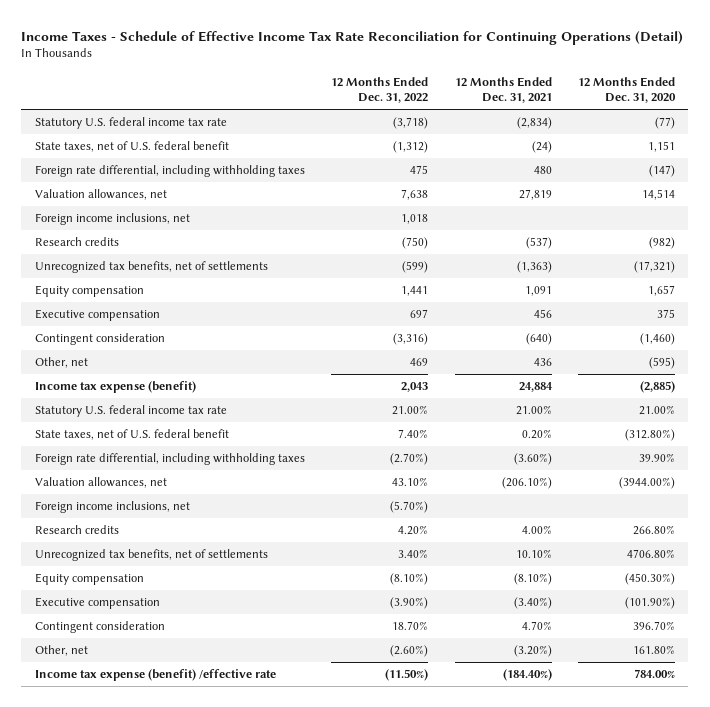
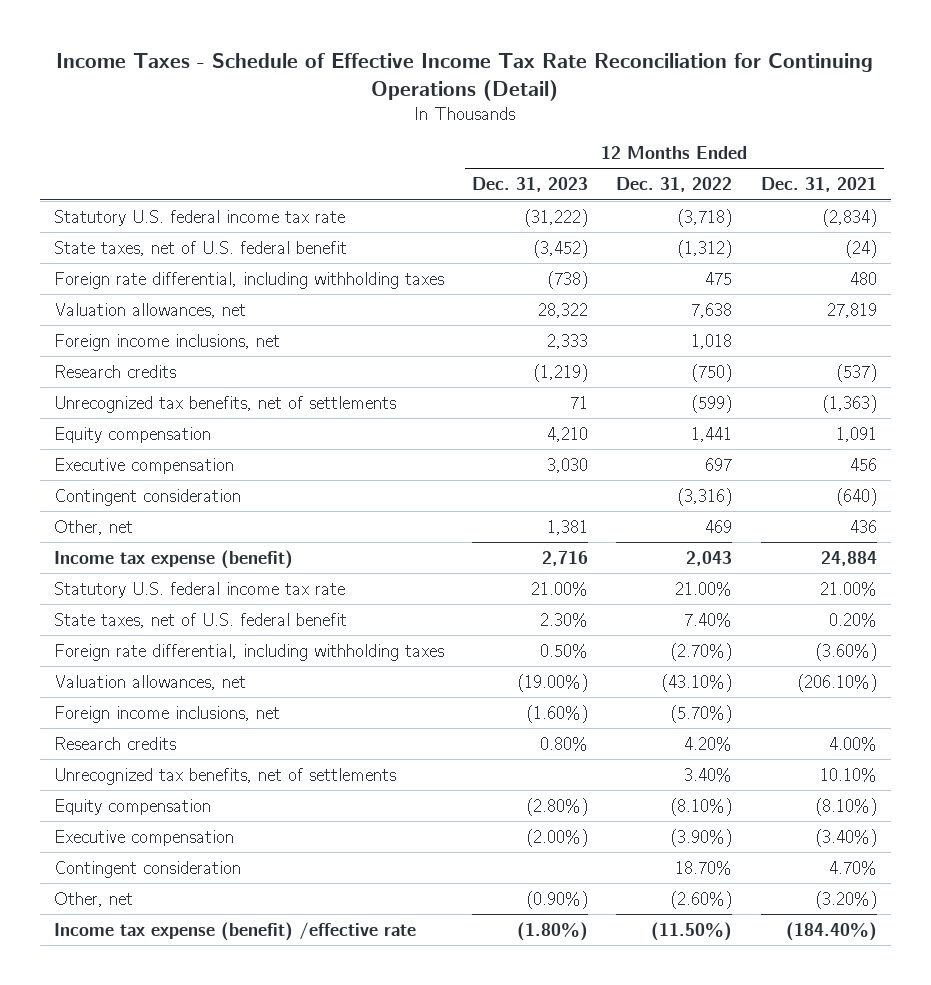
[578,76,677,104] 12 Months Ended Dec. 31, 2020 -> none
none -> [472,177,589,193] Dec. 31, 2023
[392,477,429,487] 43.10% -> [661,673,733,692] (43.10%)

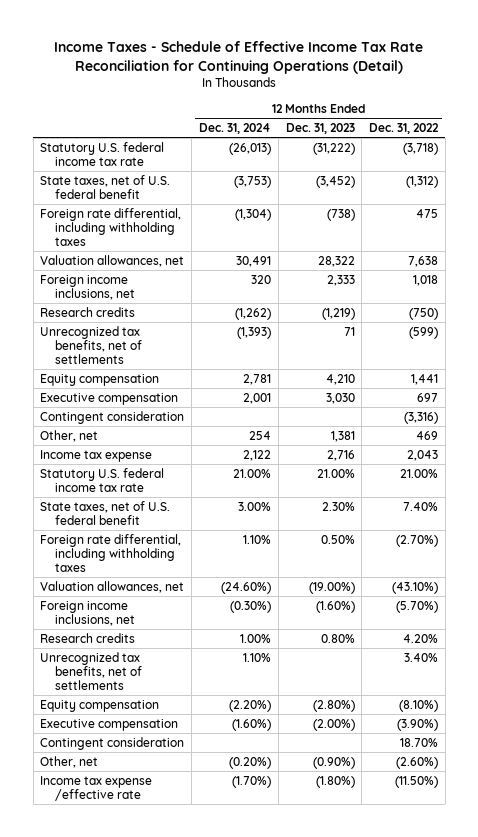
[760,177,877,193] Dec. 31, 2021 -> none
none -> [198,122,271,134] Dec. 31, 2024
[53,549,293,569] Income tax expense (benefit) -> [40,449,153,462] Income tax expense
[53,921,416,941] Income tax expense (benefit) /effective rate -> [40,775,153,801] Income tax expense /effective rate

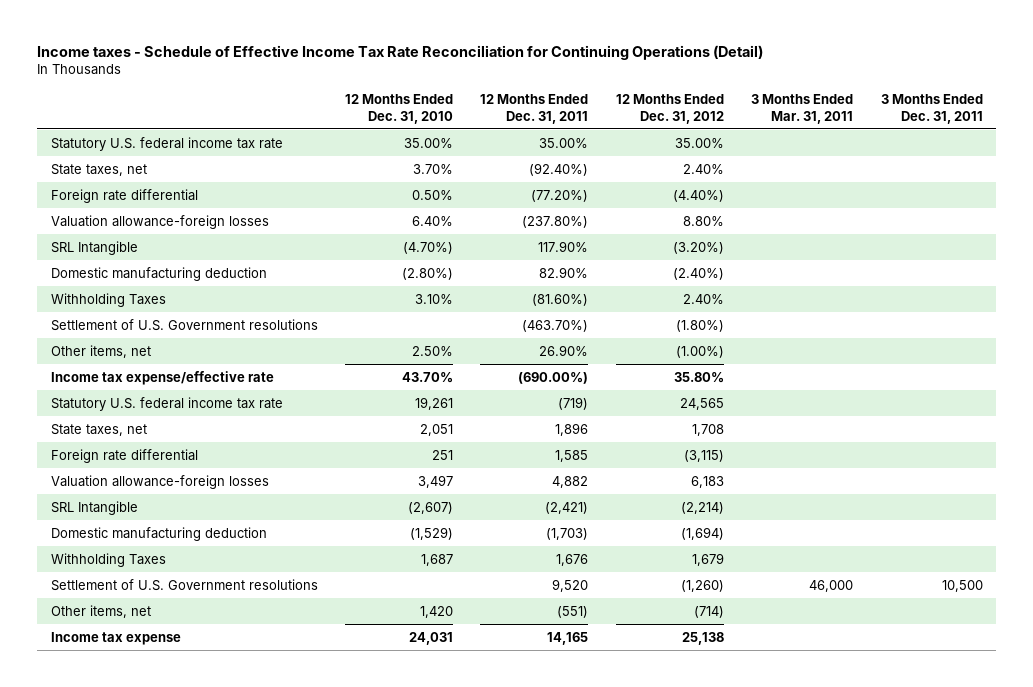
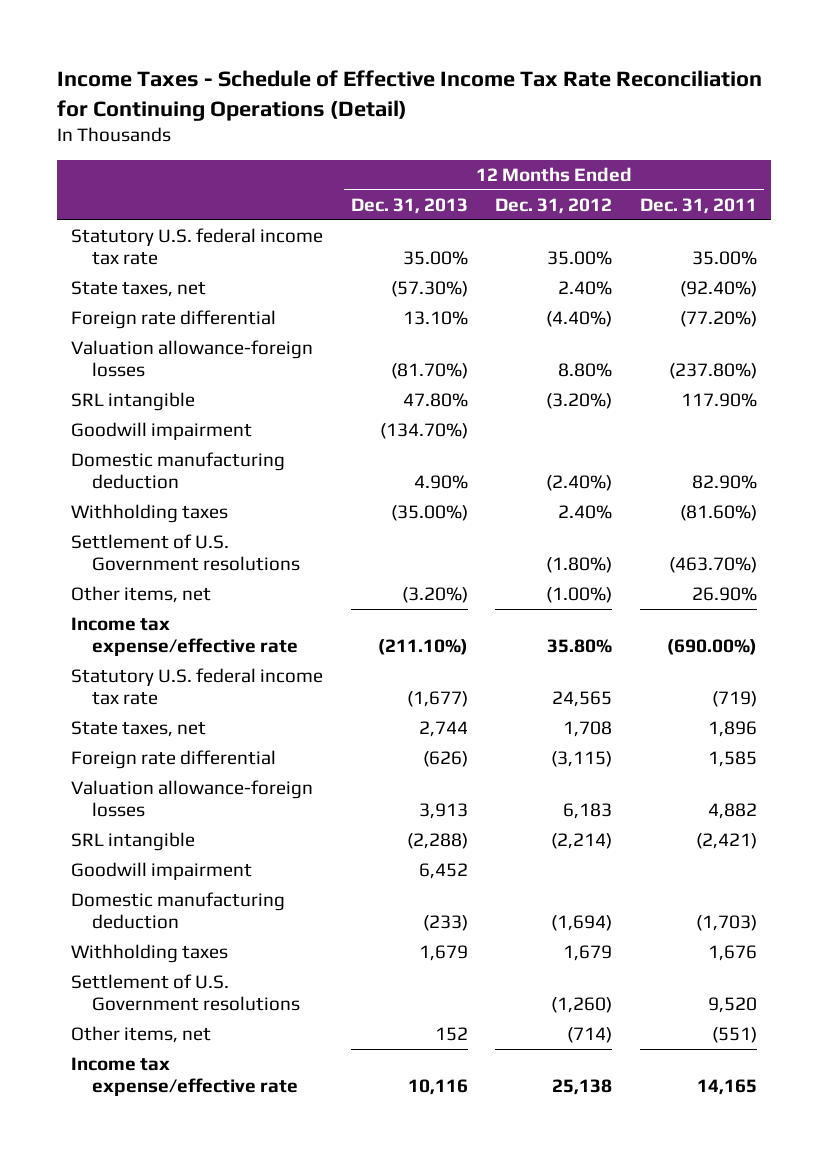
[36,44,763,60] Income taxes - Schedule of Effective Income Tax Rate Reconciliation for Continuing Operations (Detail) -> [56,70,762,121] Income Taxes - Schedule of Effective Income Tax Rate Reconciliation for Continuing Operations (Detail)
[345,94,454,124] 12 Months Ended Dec. 31, 2010 -> none
[751,94,854,124] 3 Months Ended Mar. 31, 2011 -> none
[880,94,983,124] 3 Months Ended Dec. 31, 2011 -> none
none -> [350,198,468,215] Dec. 31, 2013
[50,240,138,255] SRL Intangible -> [70,392,195,412] SRL intangible
none -> [70,422,252,441] Goodwill impairment
[50,292,166,307] Withholding Taxes -> [70,504,228,524] Withholding taxes
[50,500,138,515] SRL Intangible -> [70,832,195,852] SRL intangible
none -> [70,862,252,881] Goodwill impairment
[50,552,166,567] Withholding Taxes -> [70,944,228,964] Withholding taxes
[50,631,181,645] Income tax expense -> [70,1057,299,1096] Income tax expense/effective rate

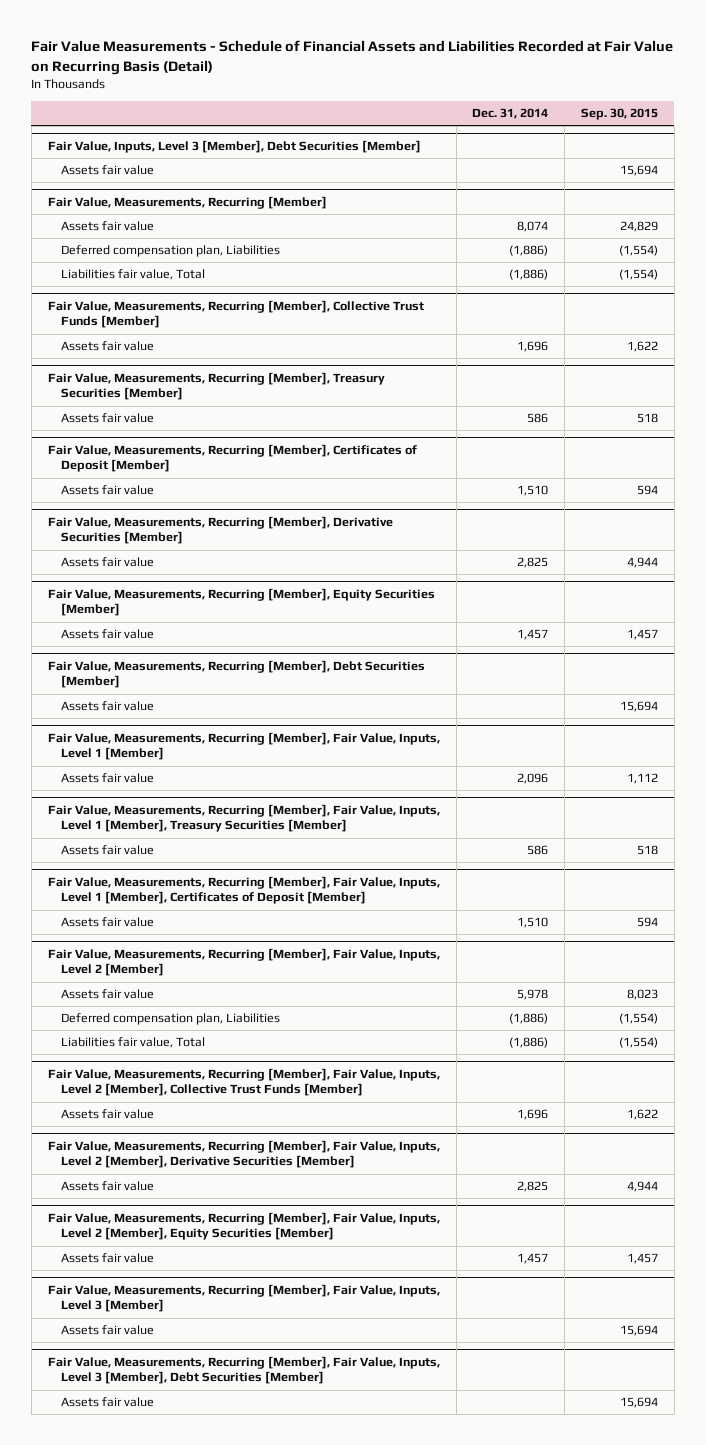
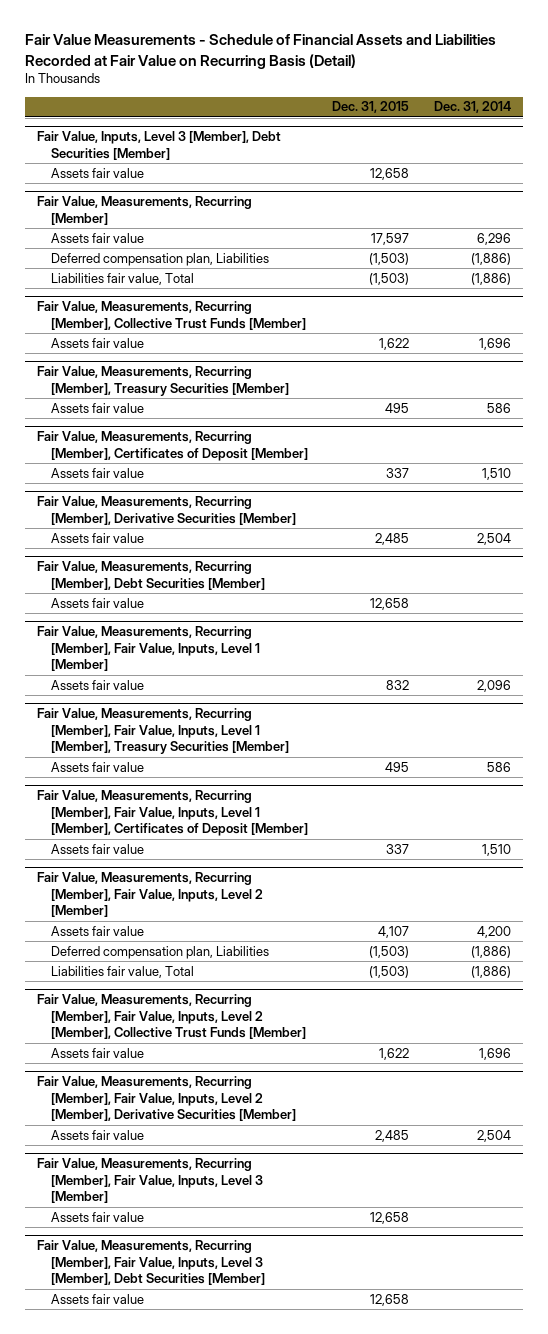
[580,108,658,121] Sep. 30, 2015 -> none
none -> [332,101,410,114] Dec. 31, 2015
[517,221,549,233] 8,074 -> [476,232,511,245] 6,296
[47,588,435,617] Fair Value, Measurements, Recurring [Member], Equity Securities [Member] -> none
[61,629,155,640] Assets fair value -> none
[517,557,549,569] 2,825 -> [476,532,511,545] 2,504
[517,989,549,1001] 5,978 -> [476,925,511,938] 4,200
[47,1212,440,1241] Fair Value, Measurements, Recurring [Member], Fair Value, Inputs, Level 2 [Member], Equity Securities [Member] -> none
[61,1253,155,1264] Assets fair value -> none
[517,1181,549,1193] 2,825 -> [476,1129,511,1142] 2,504

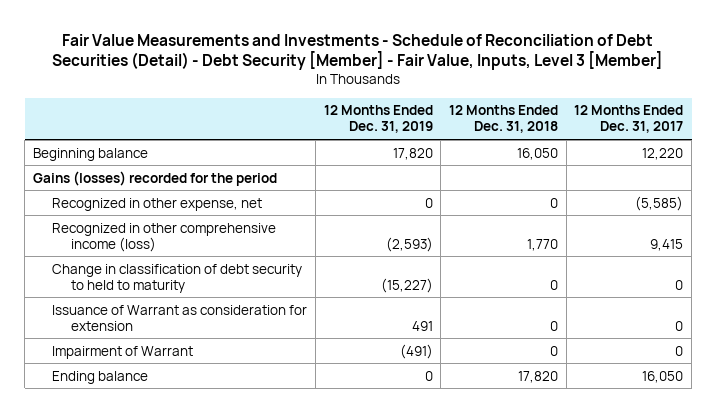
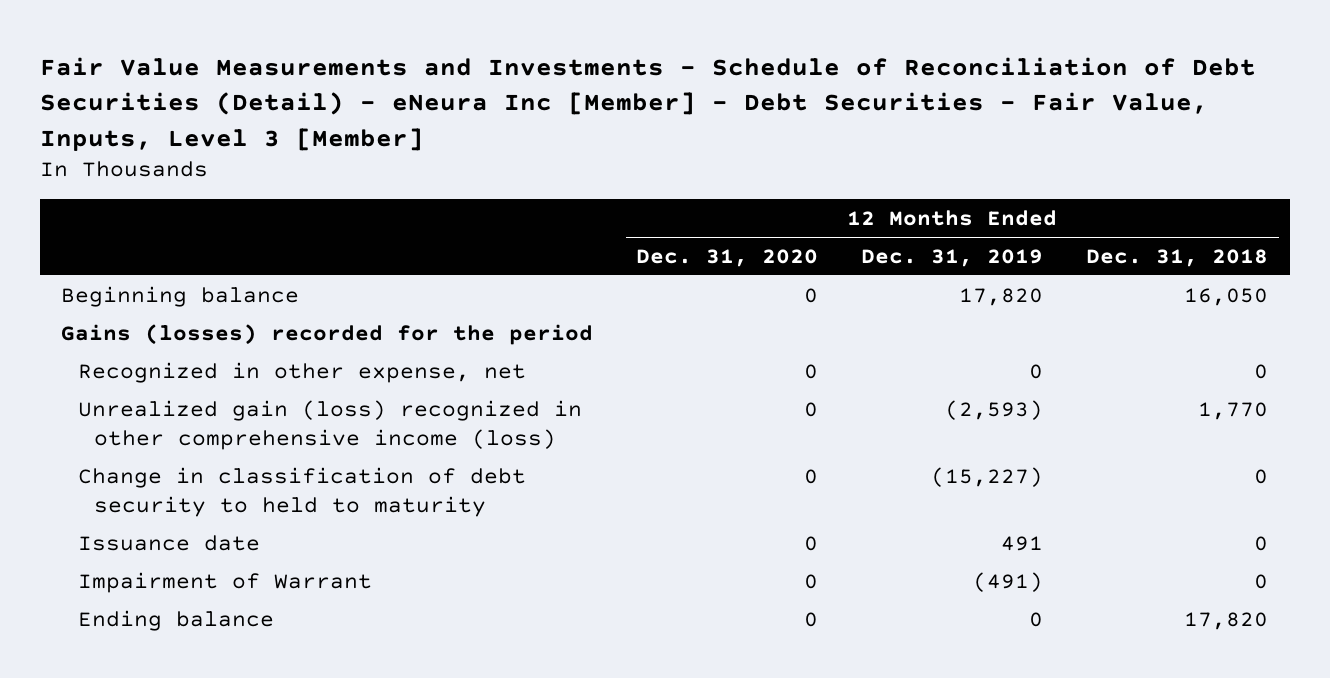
[52,33,664,71] Fair Value Measurements and Investments - Schedule of Reconciliation of Debt Securities (Detail) - Debt Security [Member] - Fair Value, Inputs, Level 3 [Member] -> [39,57,1256,151] Fair Value Measurements and Investments - Schedule of Reconciliation of Debt Securities (Detail) - eNeura Inc [Member] - Debt Securities - Fair Value, Inputs, Level 3 [Member]
[574,105,684,134] 12 Months Ended Dec. 31, 2017 -> none
none -> [636,248,819,267] Dec. 31, 2020
[52,222,277,252] Recognized in other comprehensive income (loss) -> [77,399,582,451] Unrealized gain (loss) recognized in other comprehensive income (loss)
[52,304,308,331] Issuance of Warrant as consideration for extension -> [77,534,260,551] Issuance date

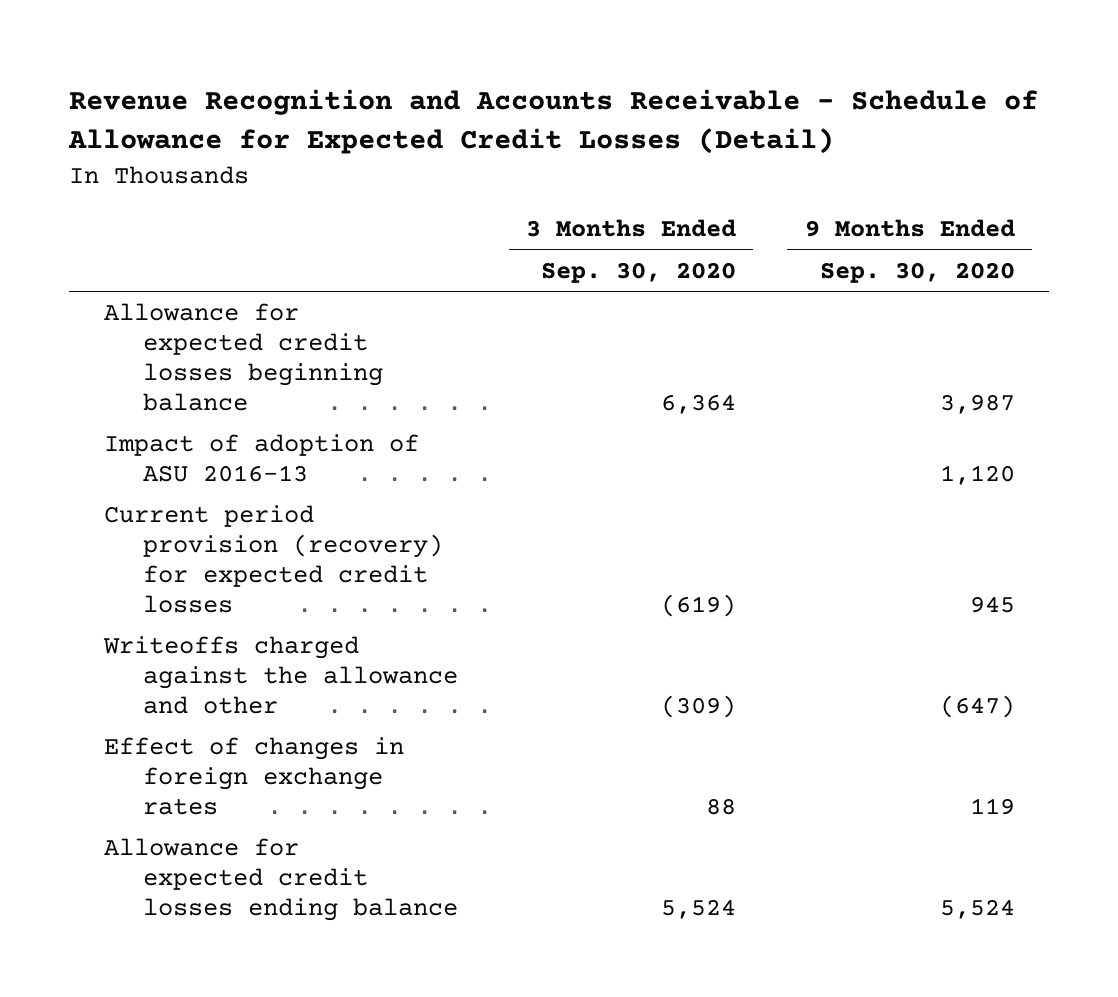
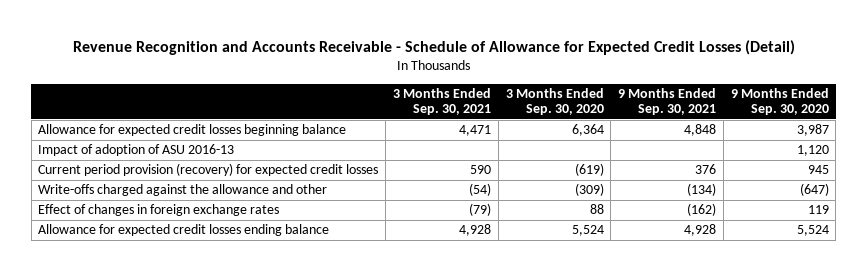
none -> [393,87,492,116] 3 Months Ended Sep. 30, 2021
none -> [618,87,717,116] 9 Months Ended Sep. 30, 2021
[102,636,458,714] Writeoffs charged against the allowance and other -> [38,184,328,197] Write-offs charged against the allowance and other

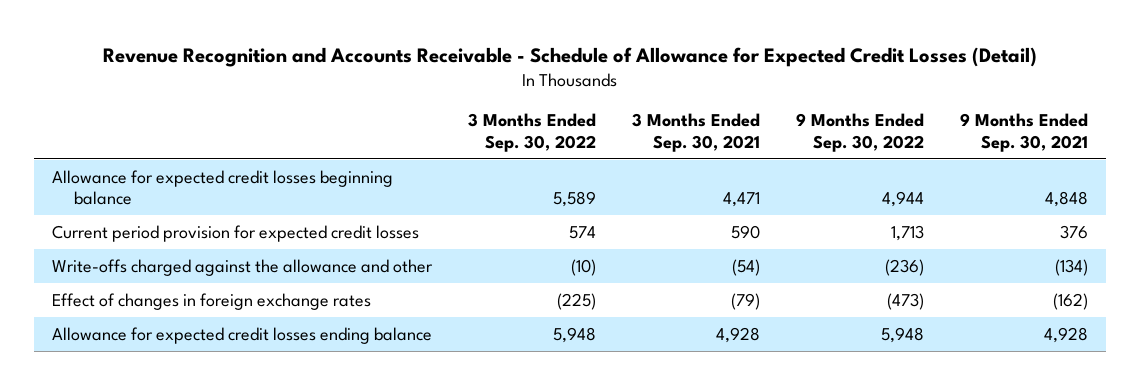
[505,87,604,116] 3 Months Ended Sep. 30, 2020 -> none
[730,87,829,116] 9 Months Ended Sep. 30, 2020 -> none
none -> [468,113,597,152] 3 Months Ended Sep. 30, 2022
none -> [796,113,925,152] 9 Months Ended Sep. 30, 2022
[38,144,235,157] Impact of adoption of ASU 2016-13 -> none
[38,163,379,177] Current period provision (recovery) for expected credit losses -> [51,224,419,242] Current period provision for expected credit losses

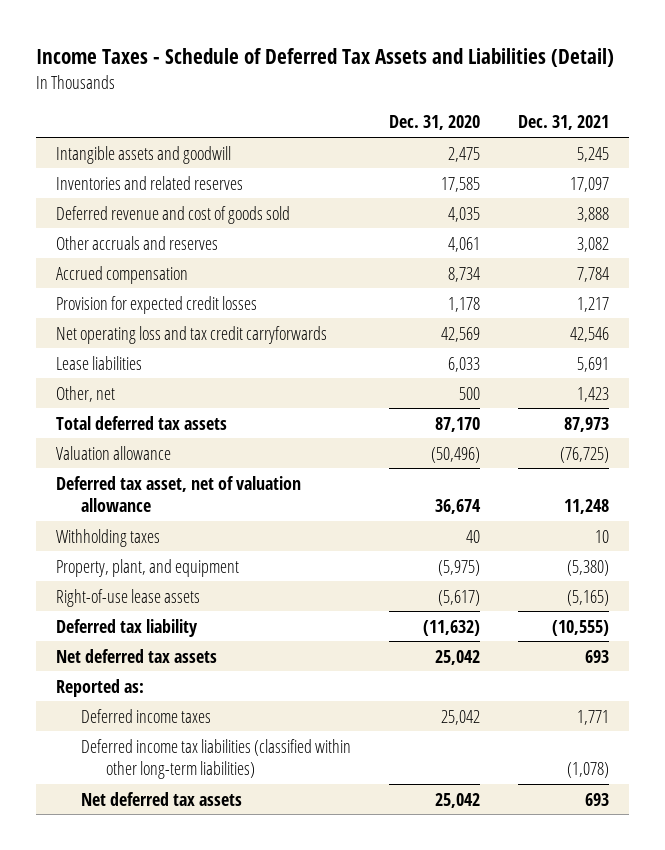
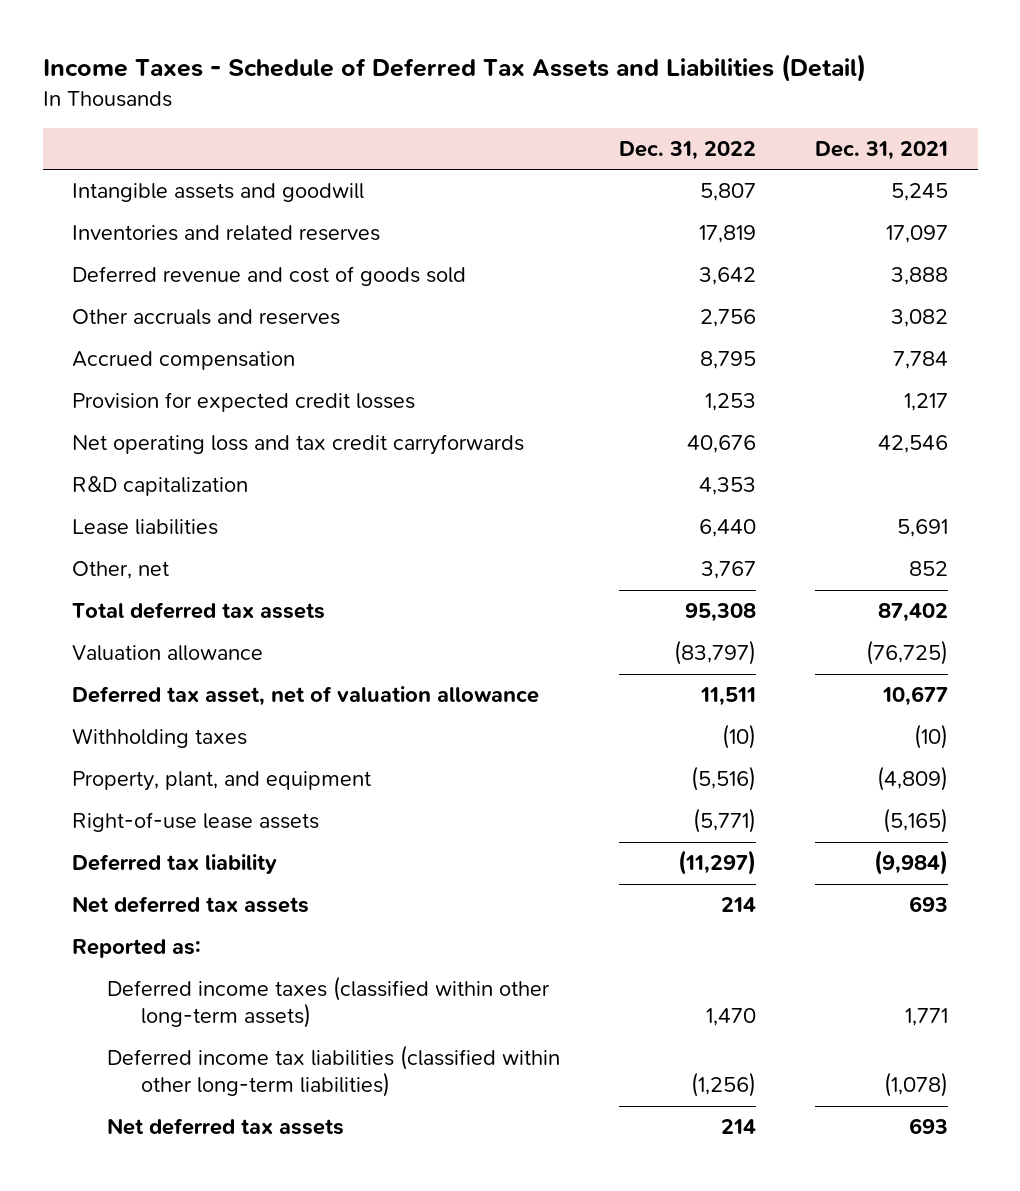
[389,115,481,131] Dec. 31, 2020 -> none
none -> [619,141,757,161] Dec. 31, 2022
none -> [72,476,249,497] R&D capitalization
[577,386,610,402] 1,423 -> [909,561,949,577] 852
[564,416,610,432] 87,973 -> [878,603,949,623] 87,402
[564,498,610,514] 11,248 -> [882,686,949,707] 10,677
[595,529,610,543] 10 -> [914,724,949,750] (10)
[567,559,610,576] (5,380) -> [877,766,949,792] (4,809)
[552,619,610,636] (10,555) -> [874,850,949,876] (9,984)
[80,708,211,723] Deferred income taxes -> [106,976,550,1029] Deferred income taxes (classified within other long-term assets)

